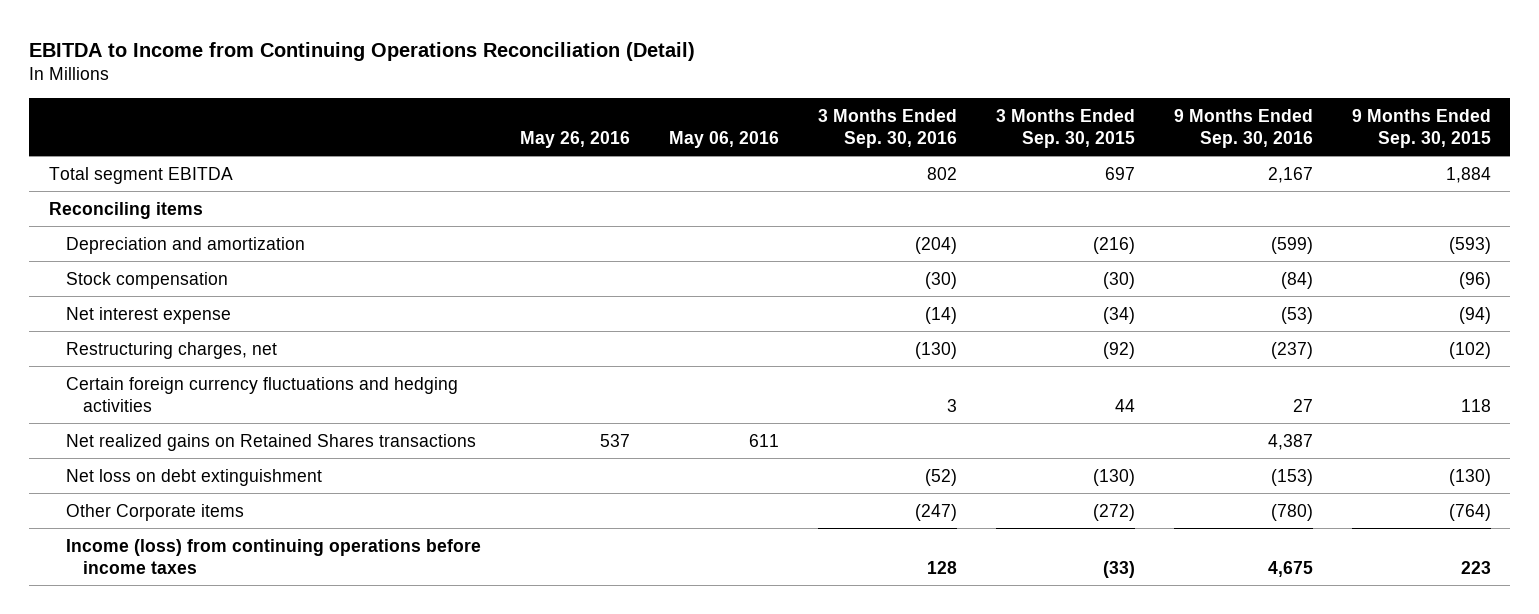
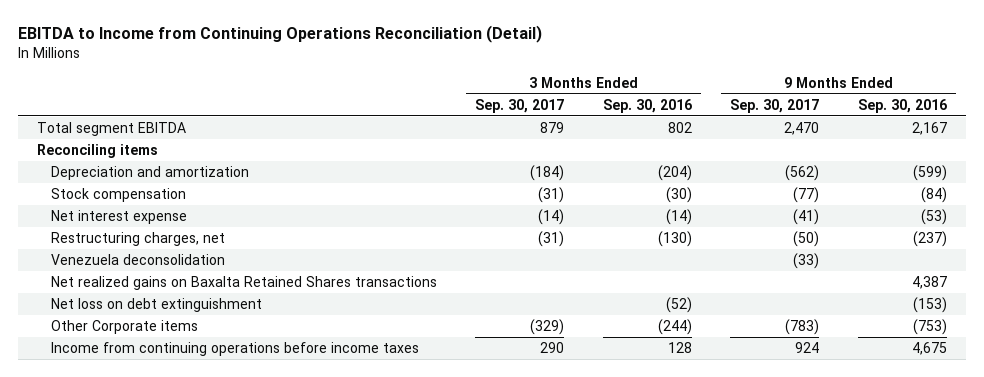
[519,130,630,148] May 26, 2016 -> none
[668,130,779,148] May 06, 2016 -> none
[995,108,1135,148] 3 Months Ended Sep. 30, 2015 -> none
[1351,108,1491,148] 9 Months Ended Sep. 30, 2015 -> none
none -> [475,98,565,113] Sep. 30, 2017
none -> [730,98,820,113] Sep. 30, 2017
[65,376,458,412] Certain foreign currency fluctuations and hedging activities -> none
none -> [50,253,225,265] Venezuela deconsolidation
[65,433,476,451] Net realized gains on Retained Shares transactions -> [50,275,437,290] Net realized gains on Baxalta Retained Shares transactions
[914,503,957,521] (247) -> [657,318,692,335] (244)
[1270,503,1313,521] (780) -> [912,318,947,335] (753)
[65,538,481,574] Income (loss) from continuing operations before income taxes -> [50,341,419,356] Income from continuing operations before income taxes

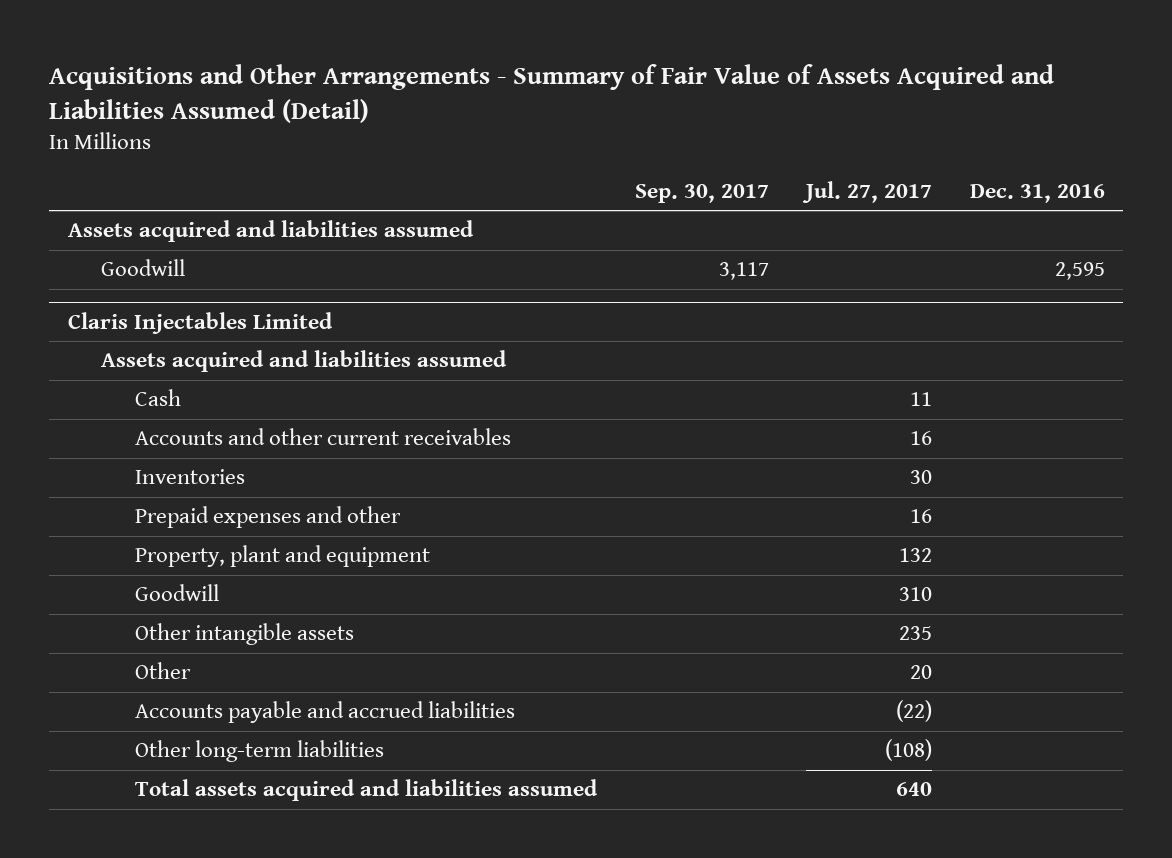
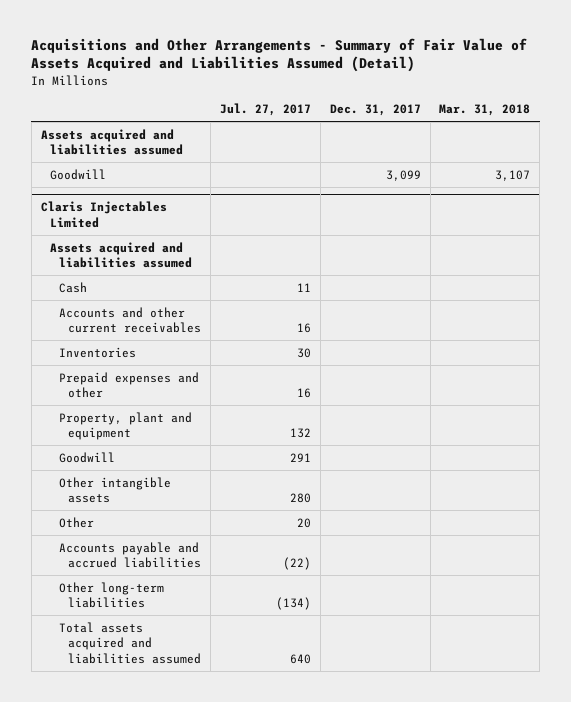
[634,183,769,203] Sep. 30, 2017 -> none
[969,183,1105,203] Dec. 31, 2016 -> none
none -> [329,104,421,117] Dec. 31, 2017
none -> [439,104,531,117] Mar. 31, 2018
[899,587,933,602] 310 -> [290,452,312,462] 291
[899,626,933,641] 235 -> [290,493,312,504] 280
[885,739,933,762] (108) -> [276,597,312,611] (134)

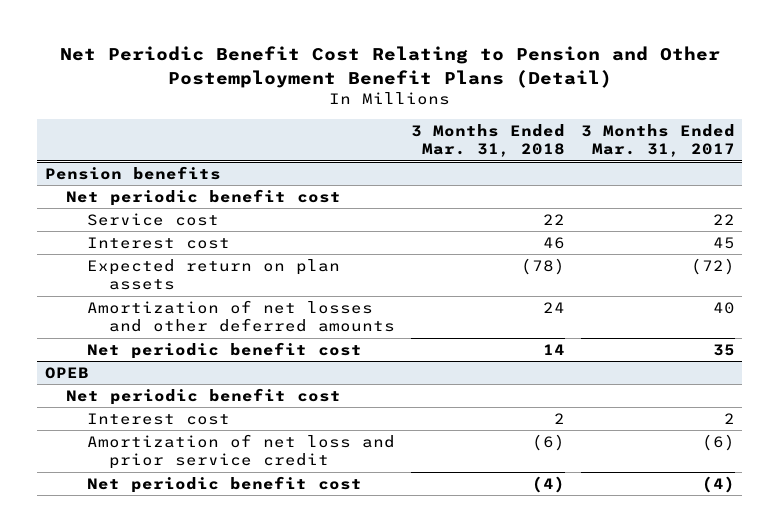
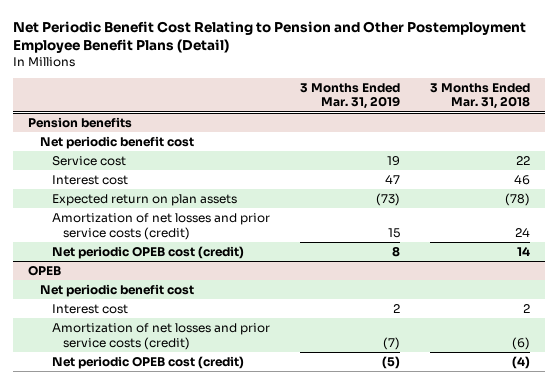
[59,46,720,88] Net Periodic Benefit Cost Relating to Pension and Other Postemployment Benefit Plans (Detail) -> [13,20,527,54] Net Periodic Benefit Cost Relating to Pension and Other Postemployment Employee Benefit Plans (Detail)
[580,123,735,158] 3 Months Ended Mar. 31, 2017 -> none
none -> [299,82,400,110] 3 Months Ended Mar. 31, 2019
[87,299,395,333] Amortization of net losses and other deferred amounts -> none
none -> [51,212,270,240] Amortization of net losses and prior service costs (credit)
[87,341,363,359] Net periodic benefit cost -> [51,245,244,259] Net periodic OPEB cost (credit)
[87,433,396,470] Amortization of net loss and prior service credit -> [51,322,270,350] Amortization of net losses and prior service costs (credit)
[87,475,363,493] Net periodic benefit cost -> [51,355,244,369] Net periodic OPEB cost (credit)

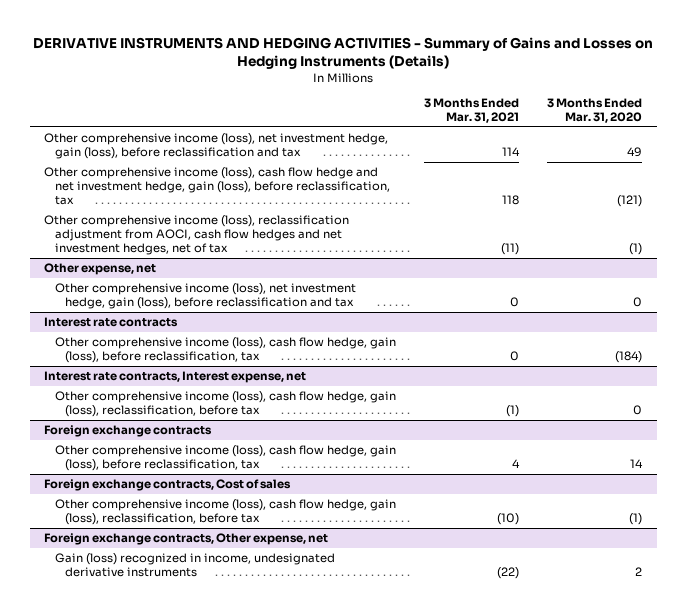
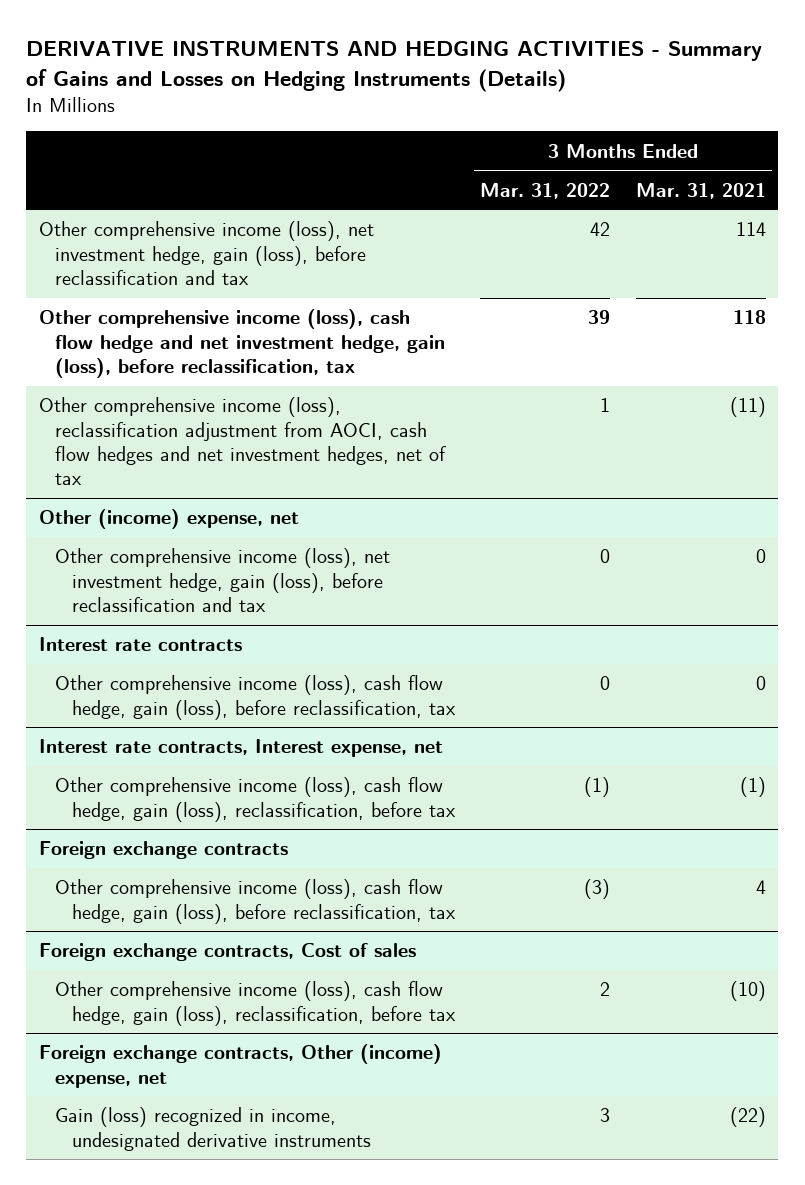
[547,98,643,124] 3 Months Ended Mar. 31, 2020 -> none
none -> [480,182,611,199] Mar. 31, 2022
[44,263,157,276] Other expense, net -> [39,509,300,530] Other (income) expense, net
[44,533,329,546] Foreign exchange contracts, Other expense, net -> [39,1044,443,1088] Foreign exchange contracts, Other (income) expense, net

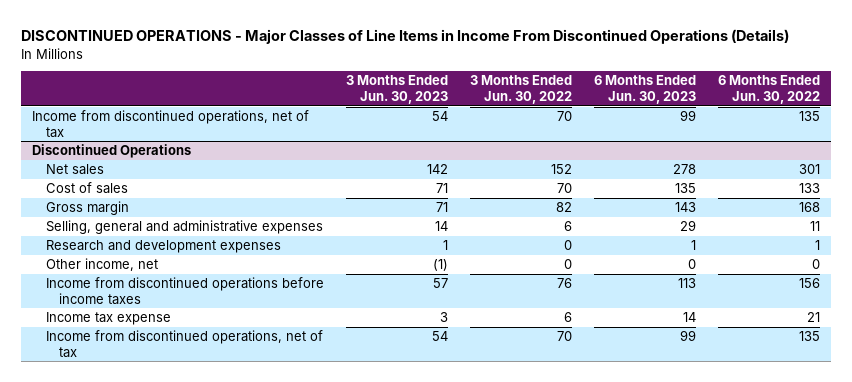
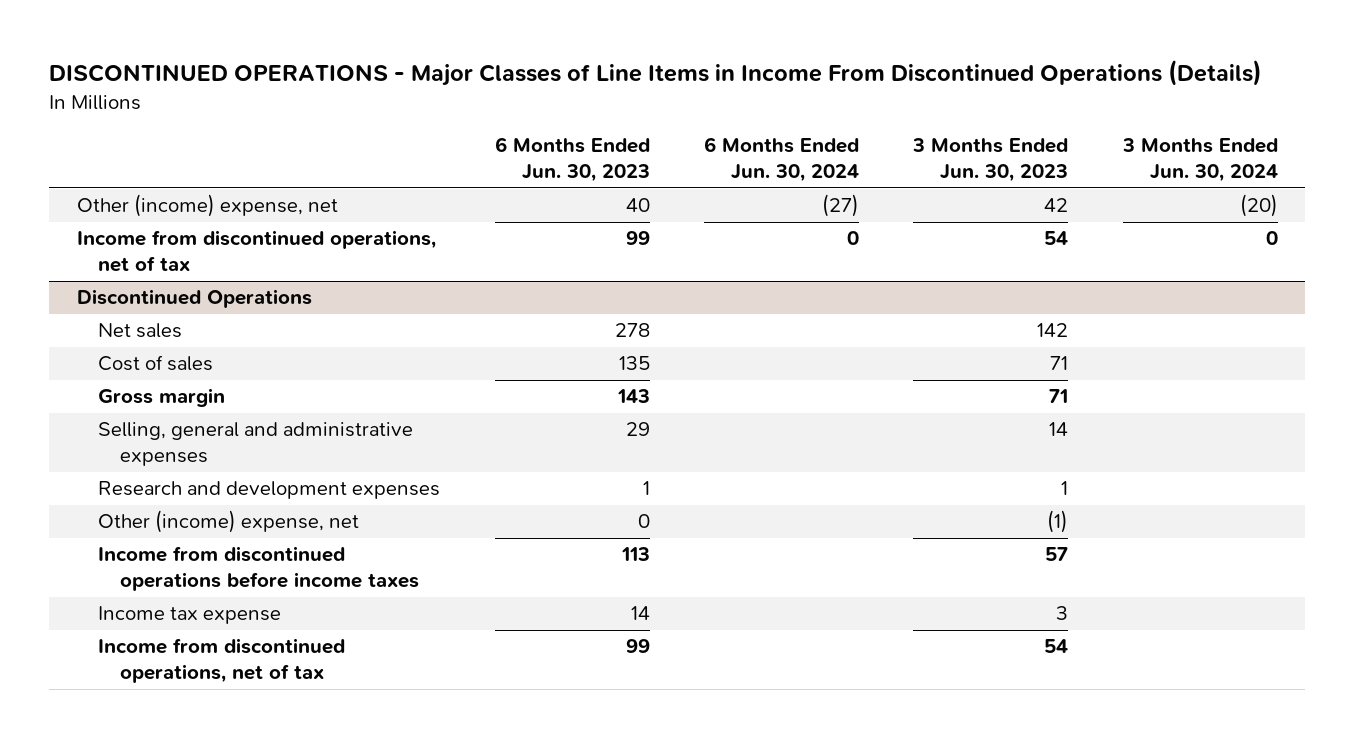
[469,75,572,104] 3 Months Ended Jun. 30, 2022 -> none
[717,75,820,104] 6 Months Ended Jun. 30, 2022 -> none
none -> [704,137,860,183] 6 Months Ended Jun. 30, 2024
none -> [1121,138,1278,183] 3 Months Ended Jun. 30, 2024
none -> [76,194,338,218] Other (income) expense, net
[45,258,158,272] Other income, net -> [98,510,360,534] Other (income) expense, net

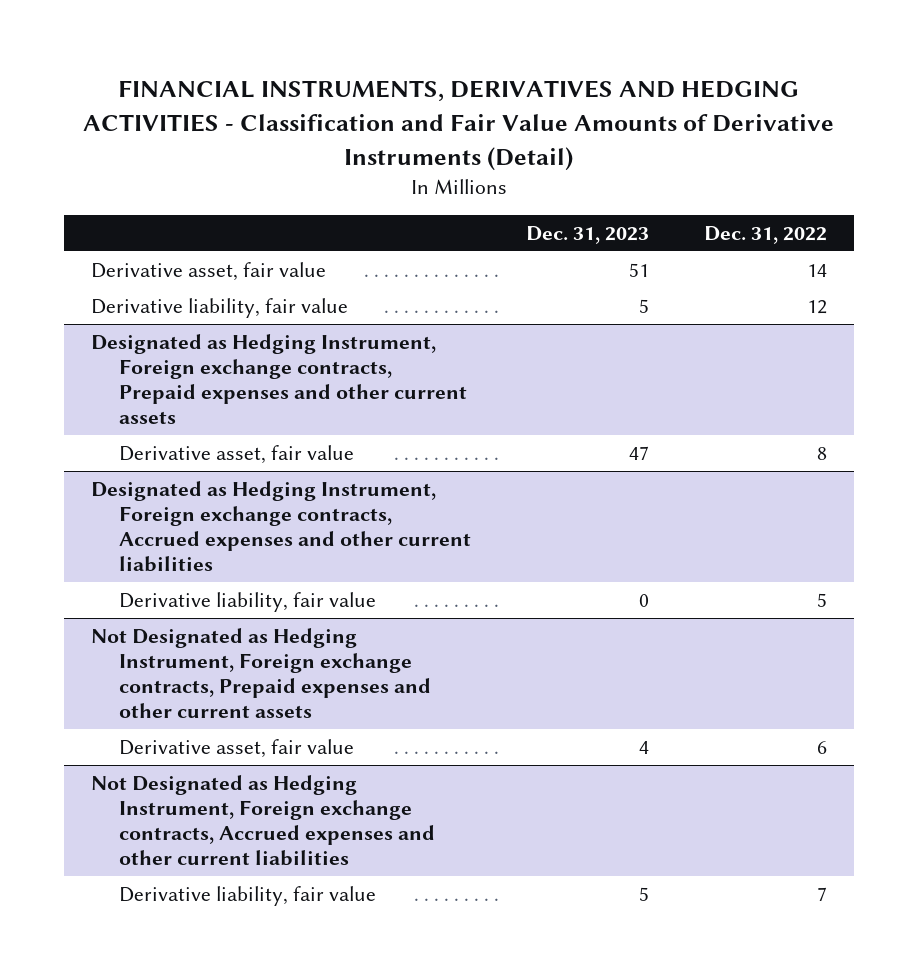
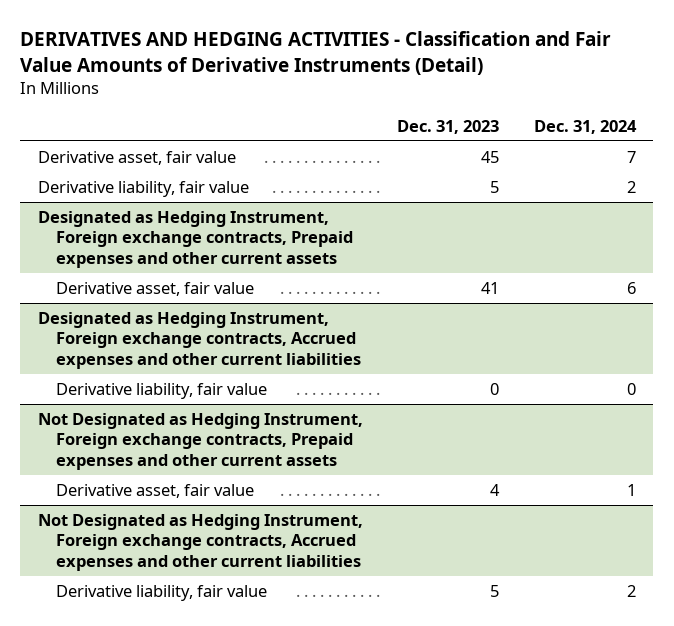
[83,80,835,171] FINANCIAL INSTRUMENTS, DERIVATIVES AND HEDGING ACTIVITIES - Classification and Fair Value Amounts of Derivative Instruments (Detail) -> [20,30,612,75] DERIVATIVES AND HEDGING ACTIVITIES - Classification and Fair Value Amounts of Derivative Instruments (Detail)
[703,226,827,245] Dec. 31, 2022 -> none
none -> [534,119,638,134] Dec. 31, 2024
[629,262,650,277] 51 -> [481,151,500,164] 45
[629,445,650,460] 47 -> [481,282,500,295] 41

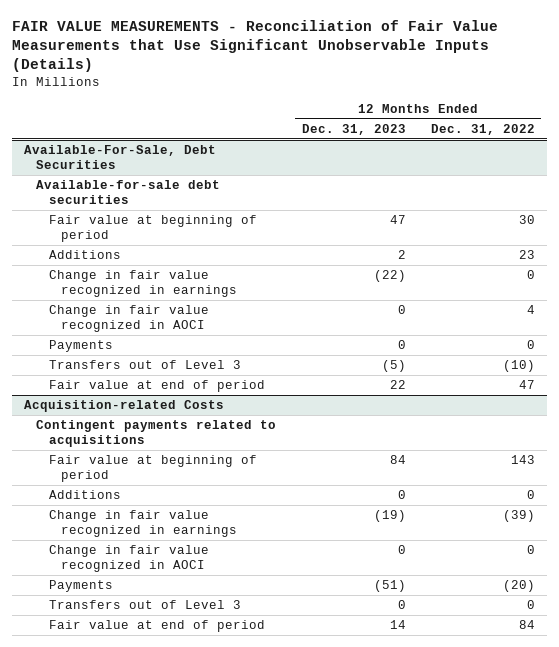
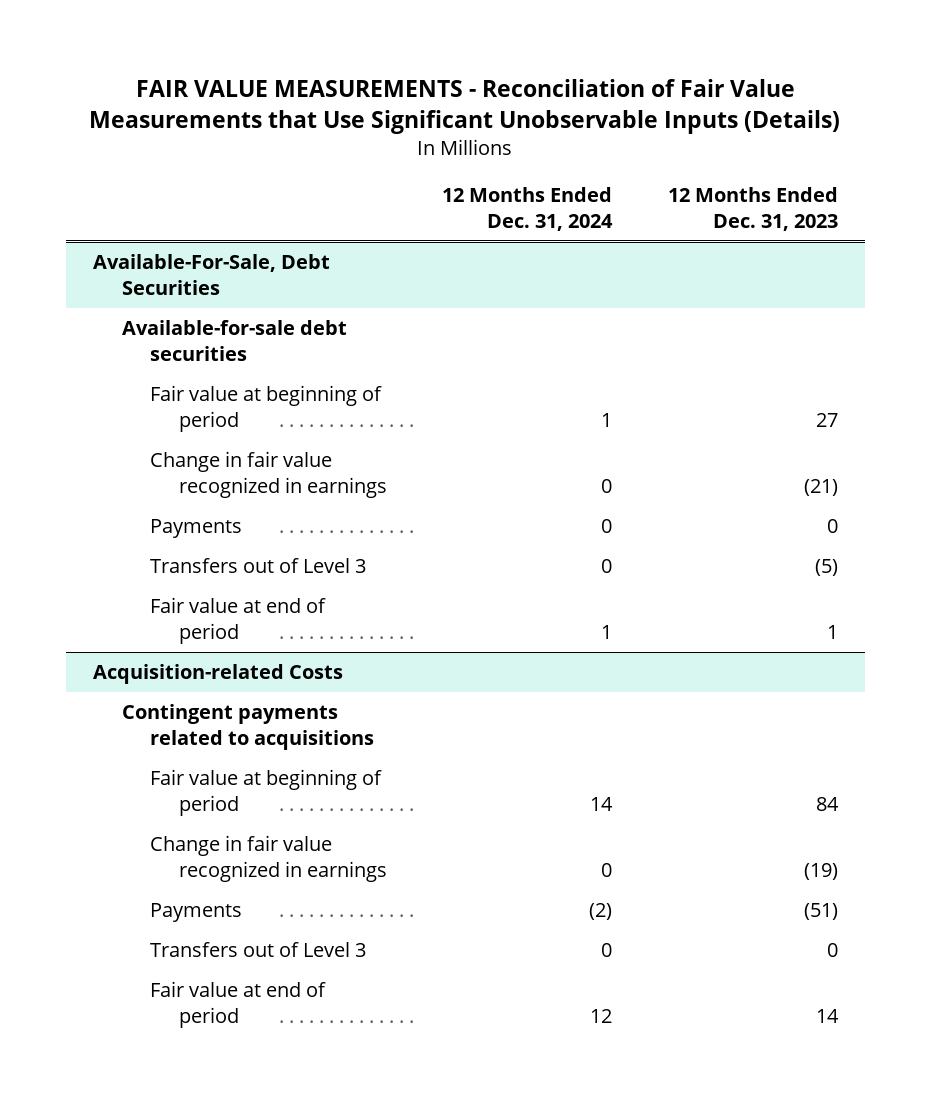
[430,123,535,135] Dec. 31, 2022 -> none
none -> [442,187,614,231] 12 Months Ended Dec. 31, 2024
[48,250,121,260] Additions -> none
[48,305,209,333] Change in fair value recognized in AOCI -> none
[389,215,406,225] 47 -> [815,412,838,427] 27
[373,270,406,283] (22) -> [803,478,838,496] (21)
[389,380,406,390] 22 -> [826,624,838,639] 1
[48,490,121,500] Additions -> none
[48,545,209,573] Change in fair value recognized in AOCI -> none

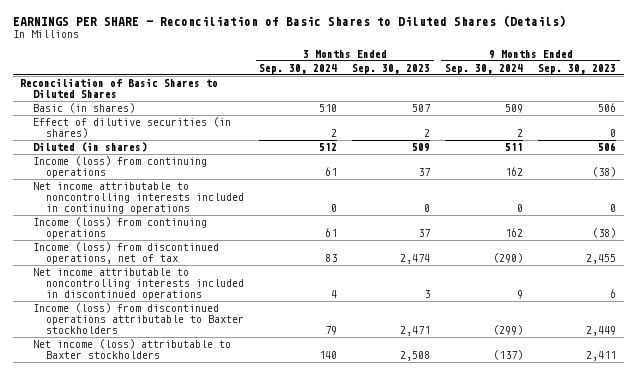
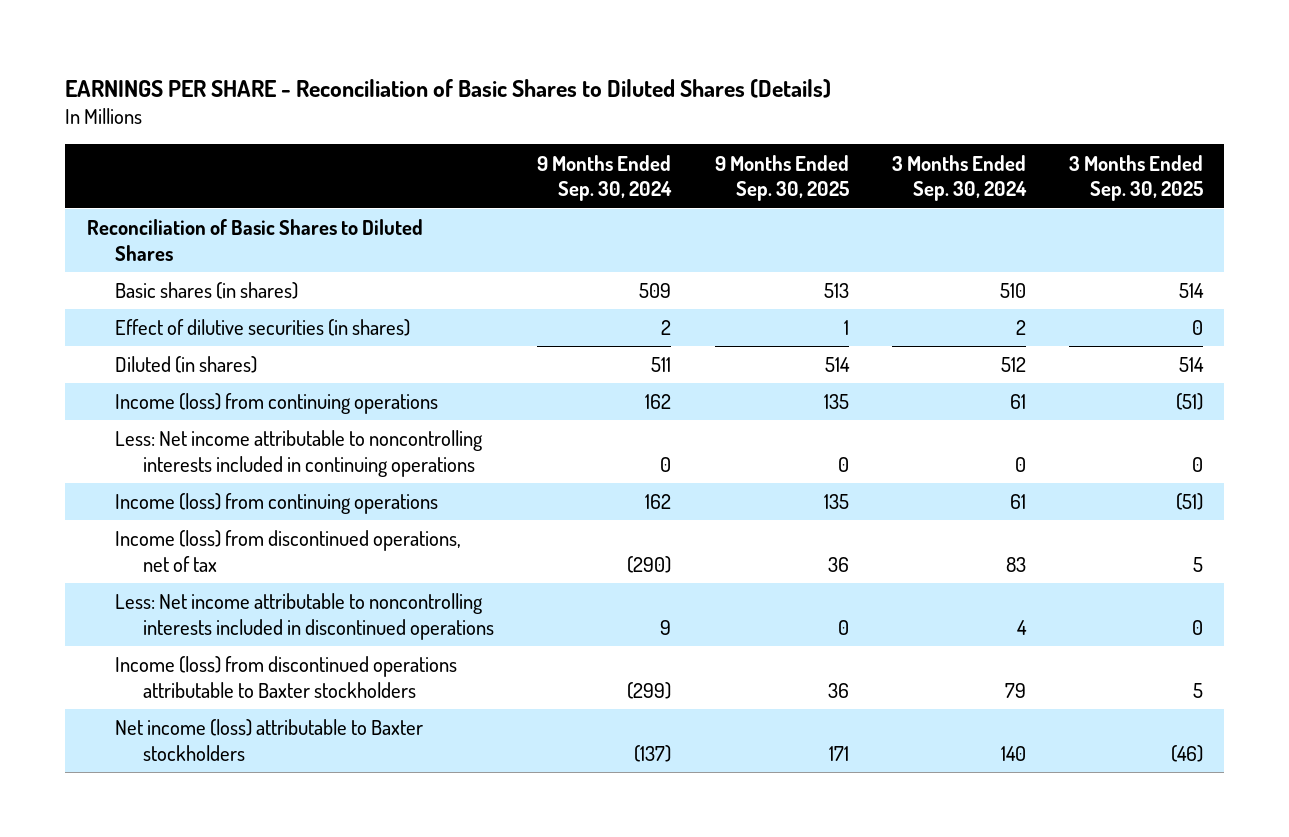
[352,63,431,74] Sep. 30, 2023 -> none
[538,63,617,74] Sep. 30, 2023 -> none
none -> [714,154,849,202] 9 Months Ended Sep. 30, 2025
none -> [1068,154,1203,202] 3 Months Ended Sep. 30, 2025
[33,103,136,114] Basic (in shares) -> [114,282,298,300] Basic shares (in shares)
[33,182,245,215] Net income attributable to noncontrolling interests included in continuing operations -> [114,430,483,477] Less: Net income attributable to noncontrolling interests included in continuing operations
[33,268,245,301] Net income attributable to noncontrolling interests included in discontinued operations -> [114,593,495,640] Less: Net income attributable to noncontrolling interests included in discontinued operations

